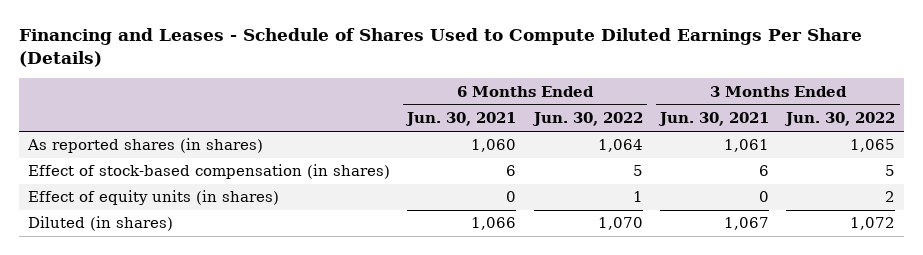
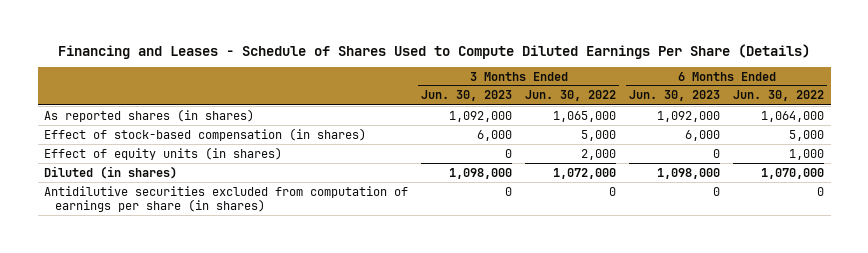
[405,112,517,127] Jun. 30, 2021 -> none
[658,112,770,127] Jun. 30, 2021 -> none
none -> [421,90,513,102] Jun. 30, 2023
none -> [629,90,721,102] Jun. 30, 2023
[597,139,643,153] 1,064 -> [761,110,825,122] 1,064,000
[850,139,896,153] 1,065 -> [553,110,617,122] 1,065,000
[632,165,643,177] 5 -> [789,129,825,141] 5,000
[885,165,896,177] 5 -> [581,129,617,141] 5,000
[632,191,643,203] 1 -> [789,148,825,160] 1,000
[885,191,896,203] 2 -> [581,148,617,160] 2,000
[597,217,643,231] 1,070 -> [761,167,825,179] 1,070,000
[850,217,896,231] 1,072 -> [553,167,617,179] 1,072,000
none -> [44,185,409,212] Antidilutive securities excluded from computation of earnings per share (in shares)

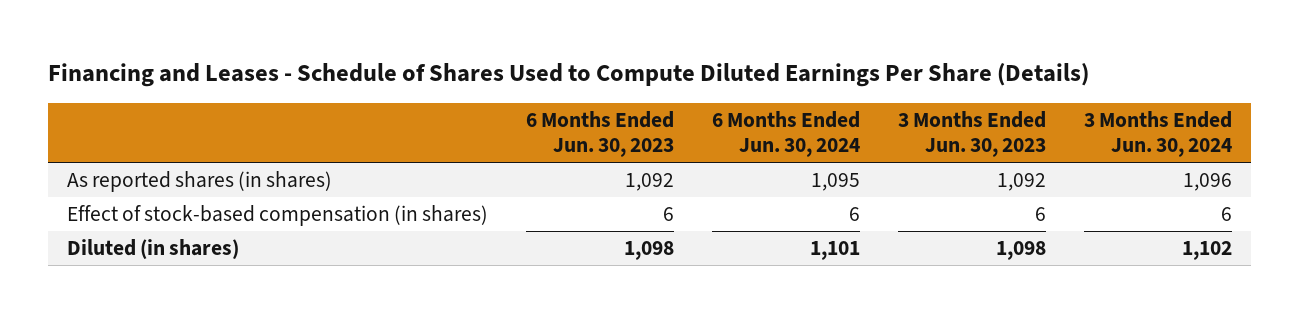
[525,90,617,102] Jun. 30, 2022 -> none
[733,90,825,102] Jun. 30, 2022 -> none
none -> [712,110,861,158] 6 Months Ended Jun. 30, 2024
none -> [1084,110,1233,158] 3 Months Ended Jun. 30, 2024
[44,146,283,160] Effect of equity units (in shares) -> none
[44,185,409,212] Antidilutive securities excluded from computation of earnings per share (in shares) -> none
[449,110,513,122] 1,092,000 -> [997,173,1047,192] 1,092
[657,110,721,122] 1,092,000 -> [625,173,675,192] 1,092
[477,129,513,141] 6,000 -> [1035,207,1047,222] 6
[685,129,721,141] 6,000 -> [663,207,675,222] 6
[449,167,513,179] 1,098,000 -> [996,241,1047,261] 1,098
[657,167,721,179] 1,098,000 -> [624,241,675,261] 1,098

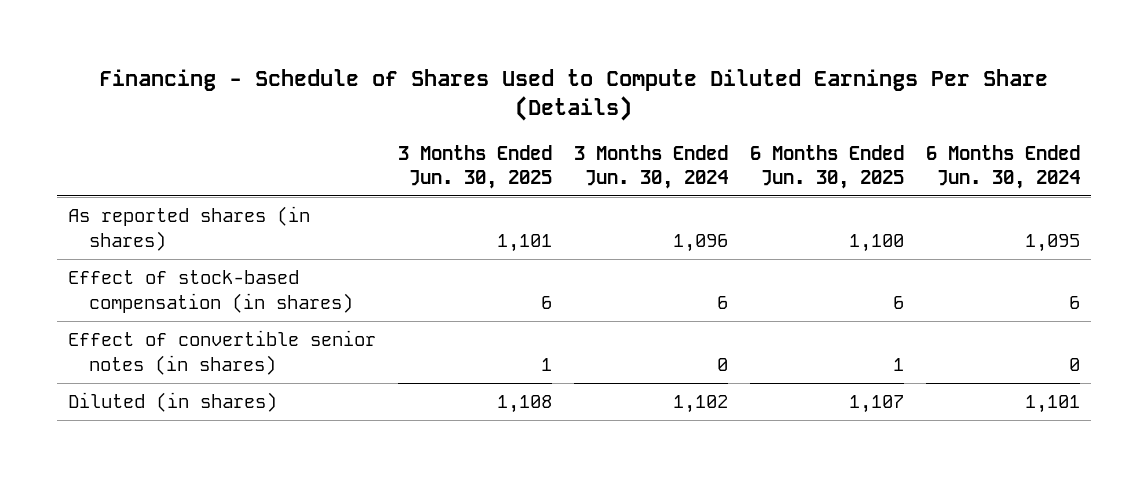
[47,63,1089,88] Financing and Leases - Schedule of Shares Used to Compute Diluted Earnings Per Share (Details) -> [98,68,1048,122] Financing - Schedule of Shares Used to Compute Diluted Earnings Per Share (Details)
[526,110,675,158] 6 Months Ended Jun. 30, 2023 -> none
[898,110,1047,158] 3 Months Ended Jun. 30, 2023 -> none
none -> [397,144,552,190] 3 Months Ended Jun. 30, 2025
none -> [749,144,904,190] 6 Months Ended Jun. 30, 2025
none -> [67,330,376,375] Effect of convertible senior notes (in shares)

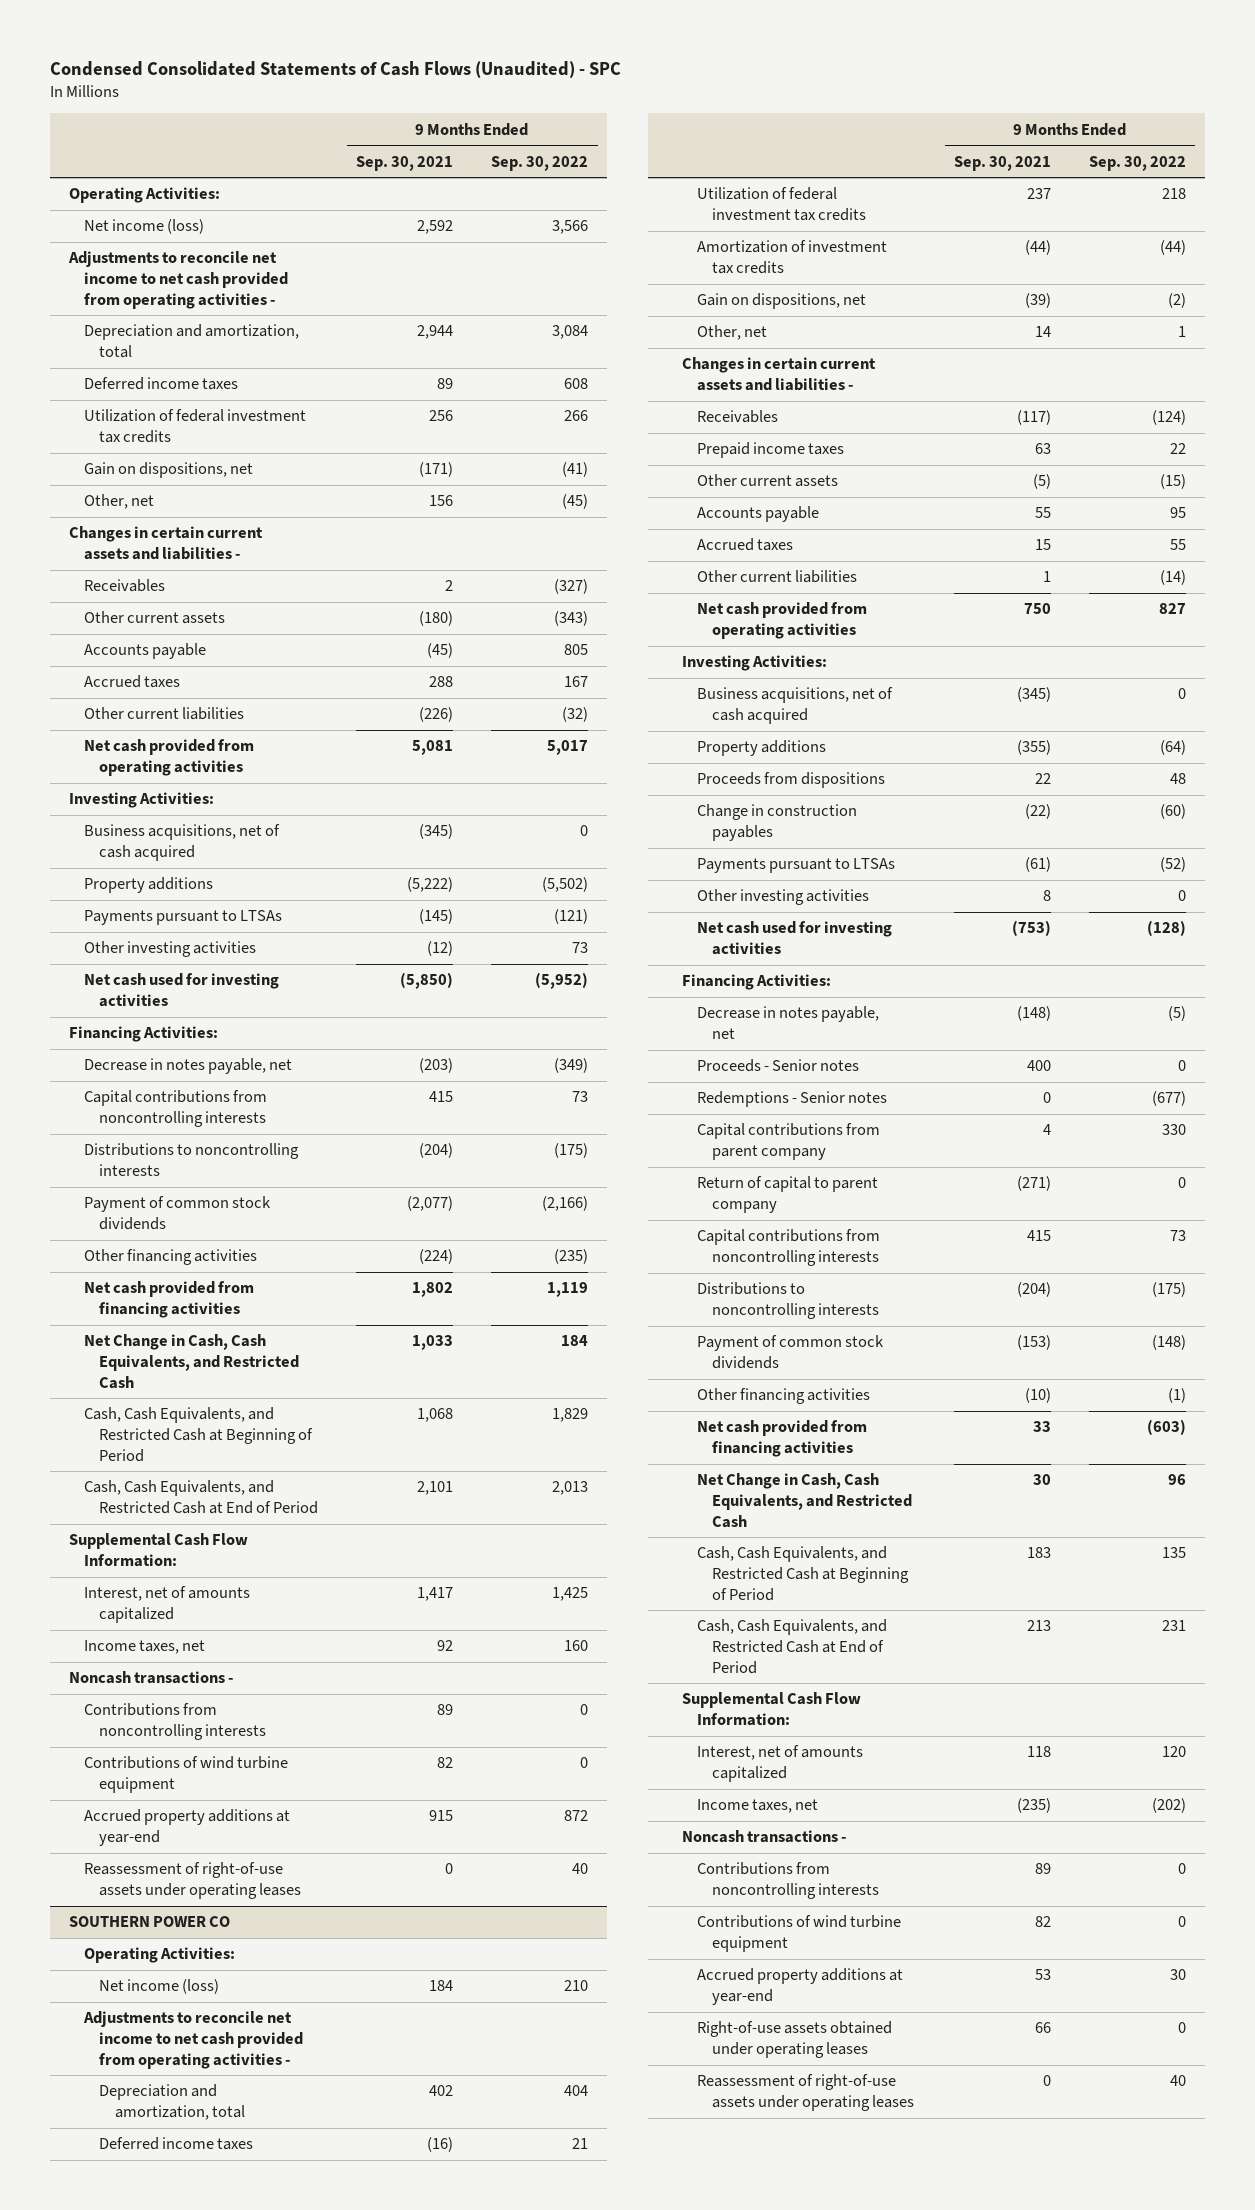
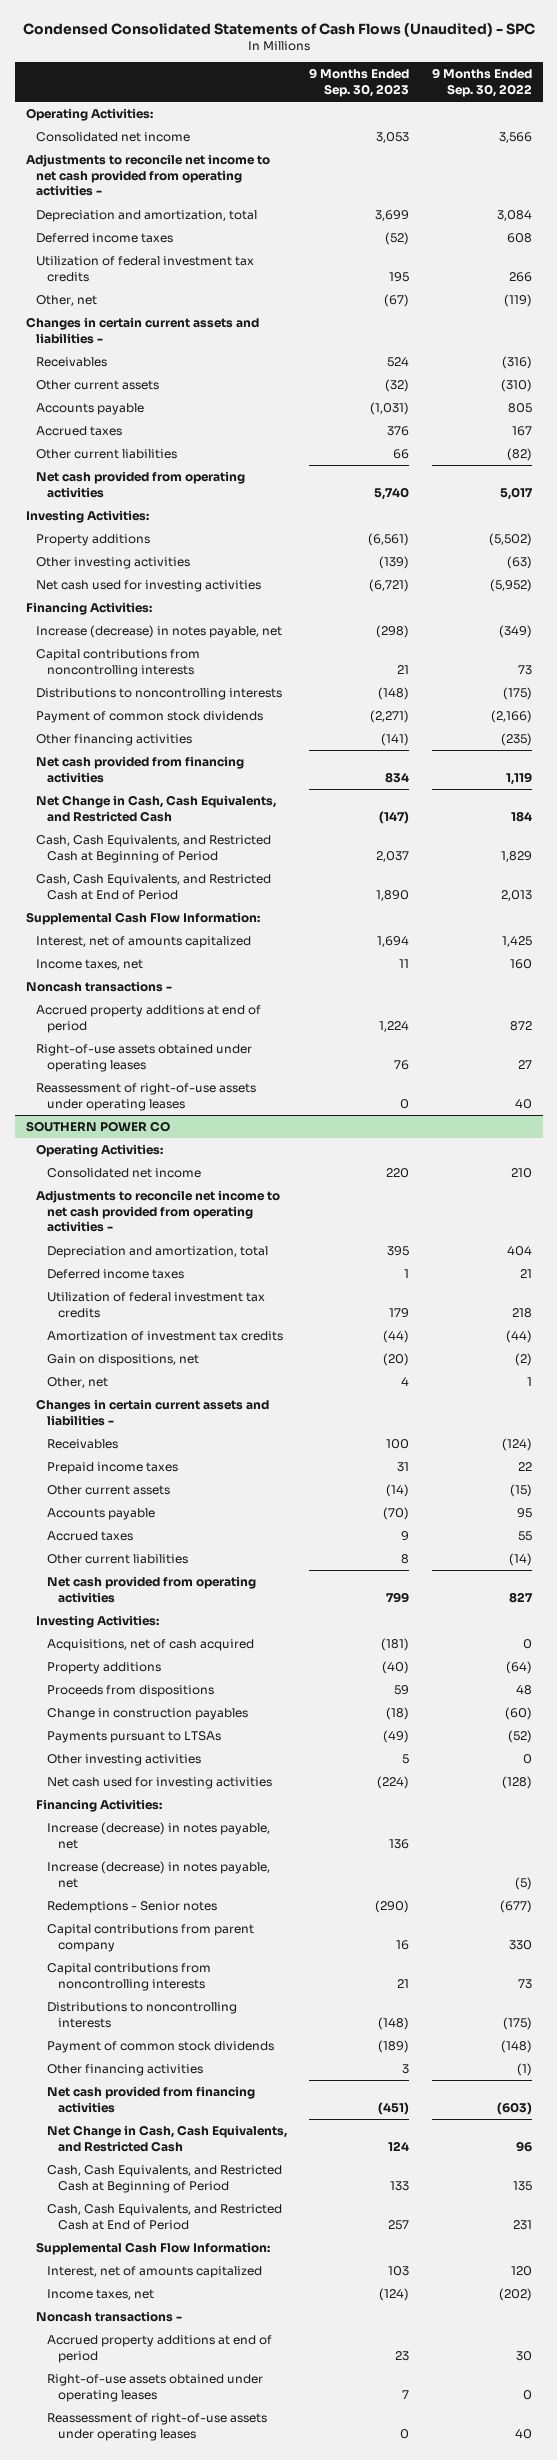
[356,155,454,171] Sep. 30, 2021 -> none
none -> [309,68,410,97] 9 Months Ended Sep. 30, 2023
[84,219,205,235] Net income (loss) -> [36,132,191,143] Consolidated net income
[84,462,254,479] Gain on dispositions, net -> none
[562,494,589,510] (45) -> [503,294,532,308] (119)
[554,579,589,595] (327) -> [501,356,532,370] (316)
[554,611,589,627] (343) -> [500,379,532,393] (310)
[562,707,589,723] (32) -> [506,448,532,462] (82)
[84,824,281,862] Business acquisitions, net of cash acquired -> none
[84,910,283,926] Payments pursuant to LTSAs -> none
[572,942,589,954] 73 -> [506,556,532,570] (63)
[84,1058,293,1075] Decrease in notes payable, net -> [36,625,283,639] Increase (decrease) in notes payable, net
[84,1703,267,1741] Contributions from noncontrolling interests -> none
[84,1756,289,1794] Contributions of wind turbine equipment -> none
[84,1809,291,1847] Accrued property additions at year-end -> [36,1005,262,1033] Accrued property additions at end of period
none -> [36,1044,253,1072] Right-of-use assets obtained under operating leases
[99,1979,220,1995] Net income (loss) -> [47,1168,202,1179] Consolidated net income
[697,687,894,725] Business acquisitions, net of cash acquired -> [47,1639,255,1652] Acquisitions, net of cash acquired
[697,1059,860,1073] Proceeds - Senior notes -> none
none -> [47,1822,271,1849] Increase (decrease) in notes payable, net
[697,1006,880,1040] Decrease in notes payable, net -> [47,1861,271,1888] Increase (decrease) in notes payable, net
[697,1176,879,1214] Return of capital to parent company -> none
[697,1862,880,1900] Contributions from noncontrolling interests -> none
[697,1915,902,1953] Contributions of wind turbine equipment -> none
[697,1968,904,2006] Accrued property additions at year-end -> [47,2335,273,2363] Accrued property additions at end of period

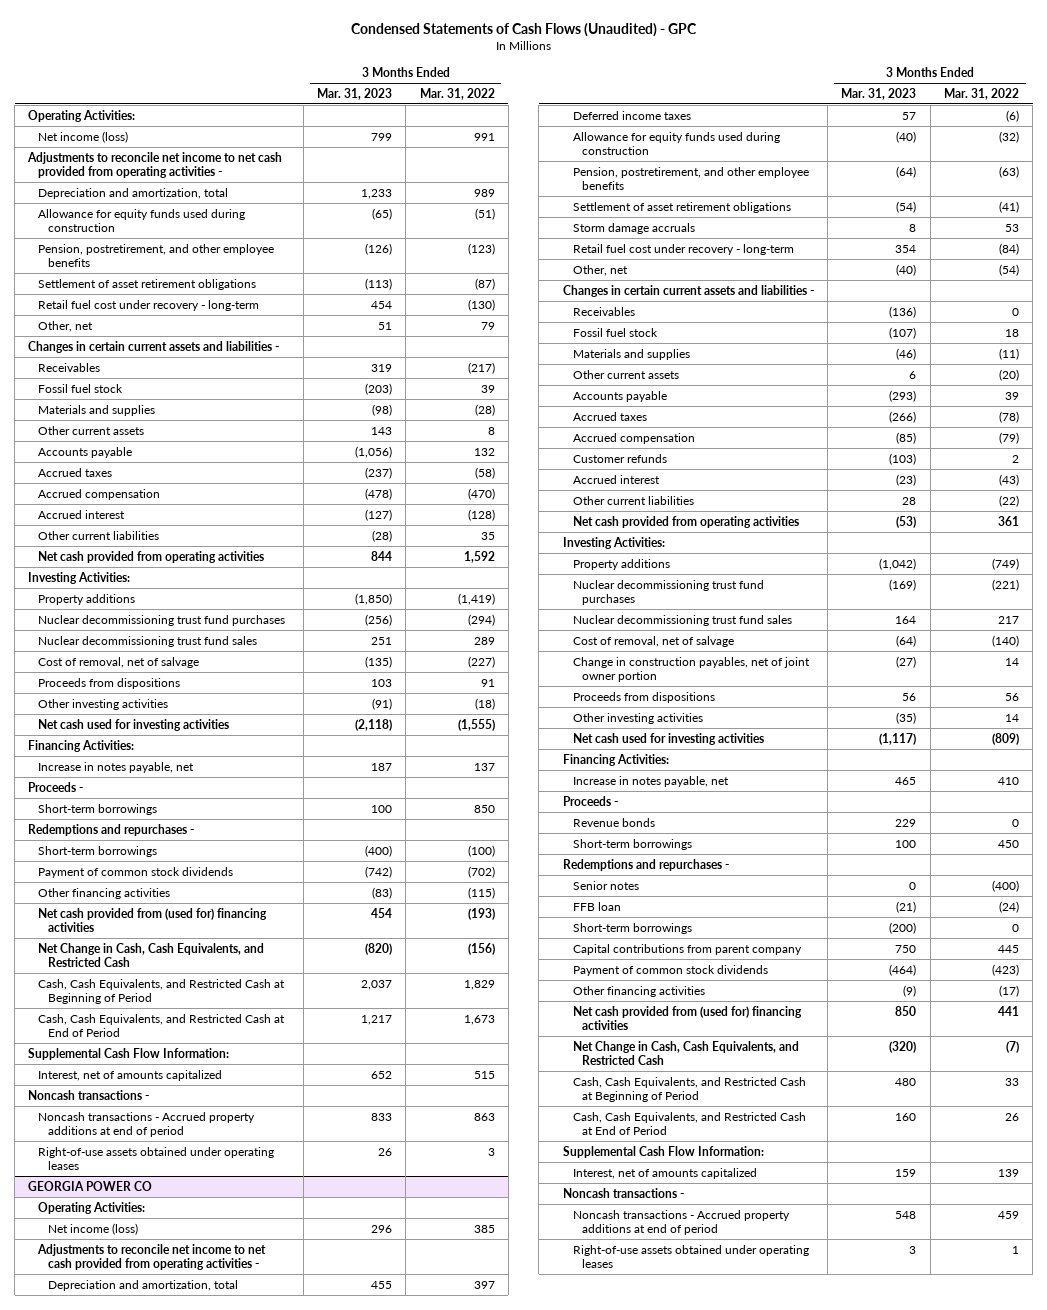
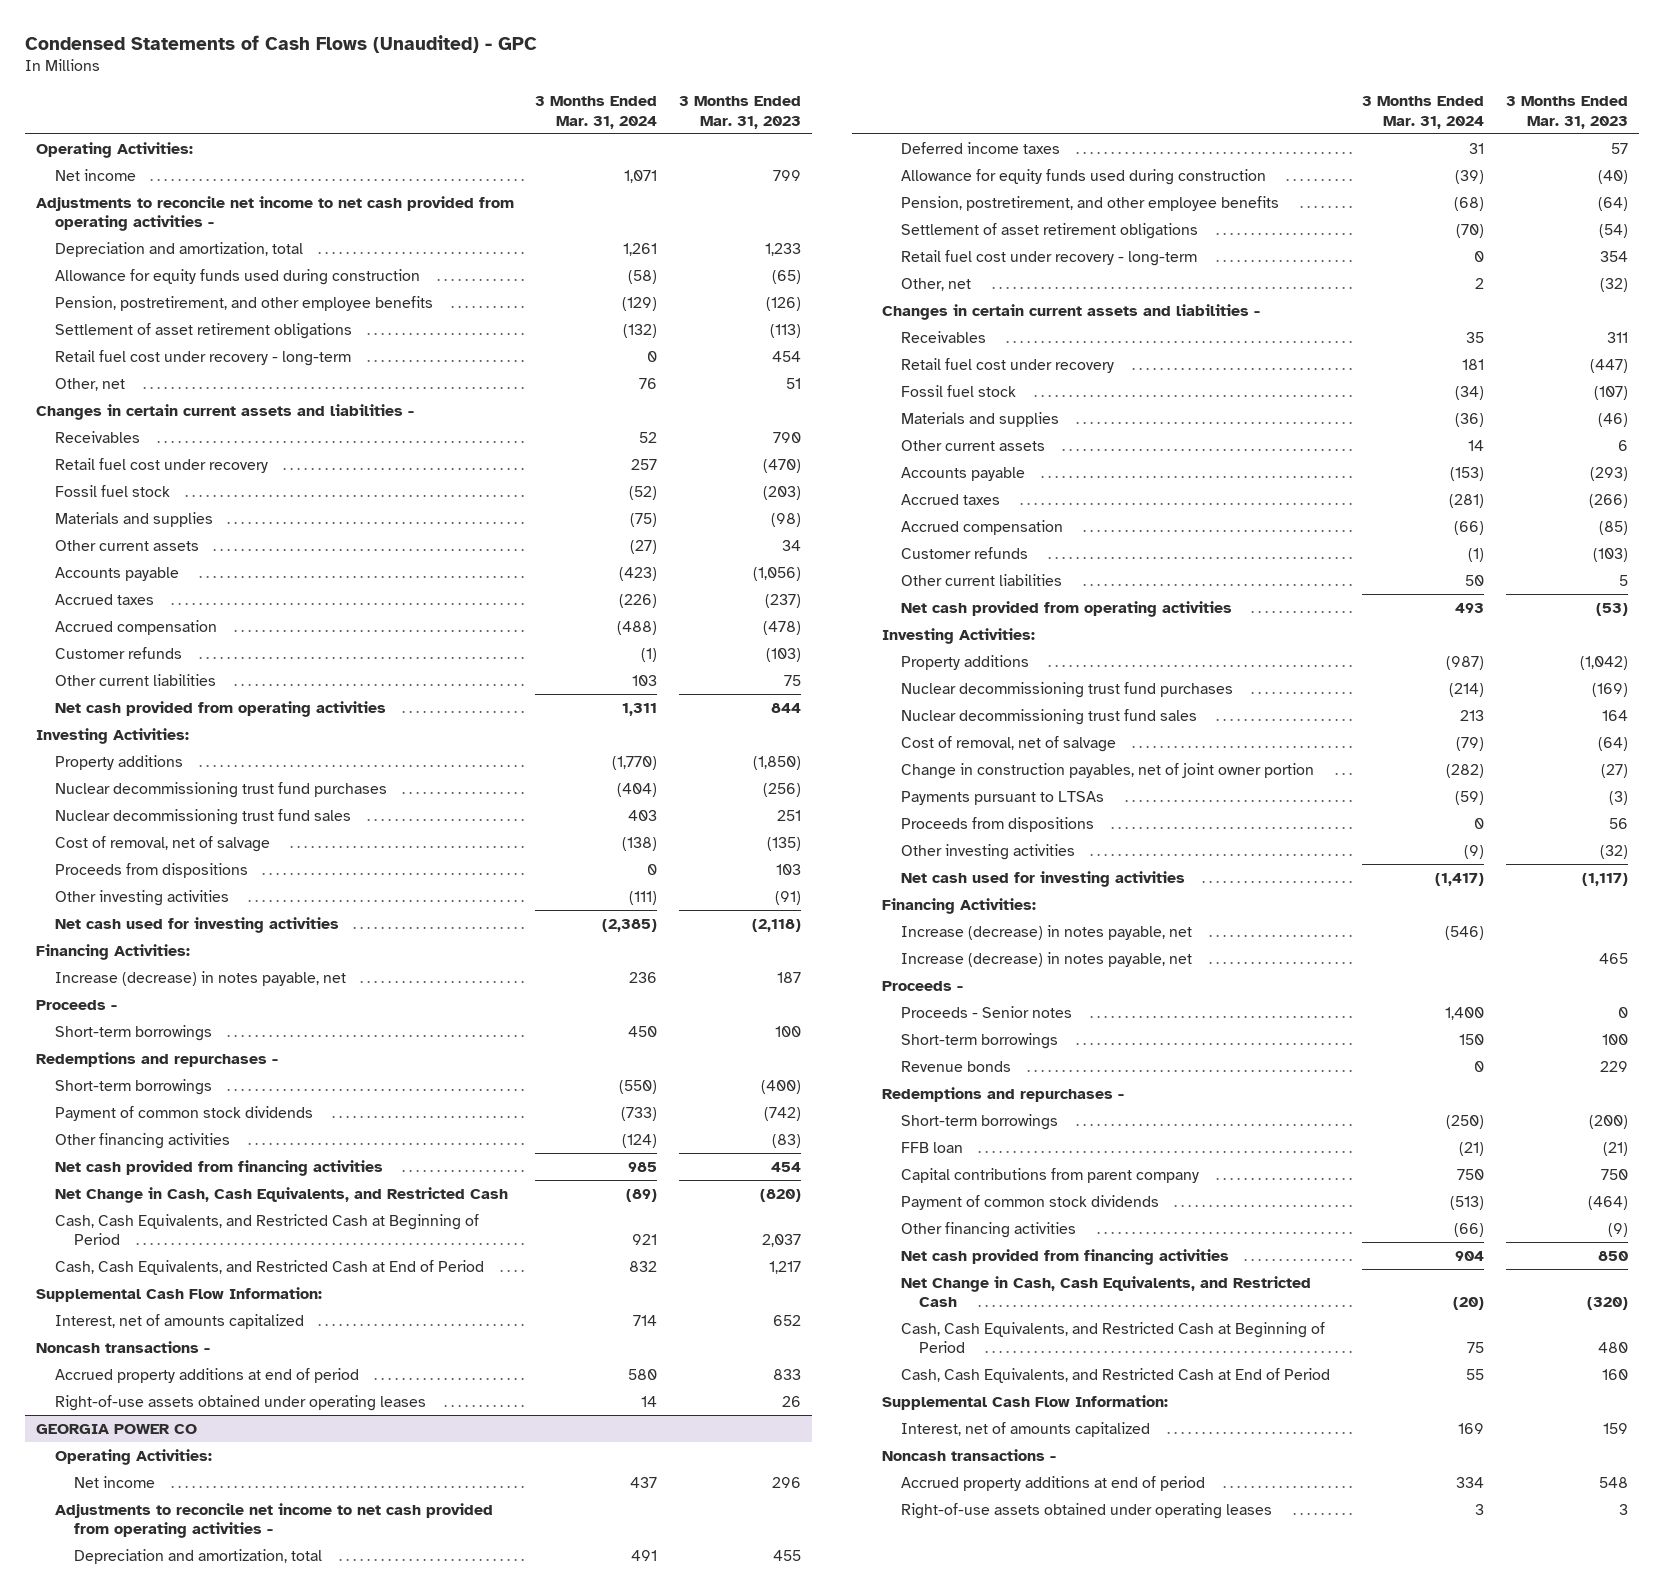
[419,87,495,100] Mar. 31, 2022 -> none
none -> [535,96,658,129] 3 Months Ended Mar. 31, 2024
[38,130,129,143] Net income (loss) -> [54,168,136,181] Net income
[370,363,392,372] 319 -> [772,431,801,443] 790
none -> [54,457,268,473] Retail fuel cost under recovery
[370,426,392,435] 143 -> [781,539,801,551] 34
[38,509,126,519] Accrued interest -> none
none -> [54,646,182,659] Customer refunds
[371,529,392,542] (28) -> [783,674,801,686] 75
[38,761,195,773] Increase in notes payable, net -> [54,970,346,986] Increase (decrease) in notes payable, net
[38,907,268,932] Net cash provided from (used for) financing activities -> [54,1159,383,1176] Net cash provided from financing activities
[38,1111,256,1137] Noncash transactions - Accrued property additions at end of period -> [54,1367,359,1383] Accrued property additions at end of period
[48,1222,139,1235] Net income (loss) -> [73,1475,155,1488] Net income
[572,222,695,234] Storm damage accruals -> none
[896,263,917,276] (40) -> [1599,277,1628,292] (32)
[889,305,917,318] (136) -> [1606,331,1628,343] 311
none -> [900,357,1114,373] Retail fuel cost under recovery
[572,474,660,484] Accrued interest -> none
[902,496,917,505] 28 -> [1618,574,1628,586] 5
none -> [900,790,1104,805] Payments pursuant to LTSAs
[896,711,917,724] (35) -> [1599,844,1628,859] (32)
none -> [900,924,1192,940] Increase (decrease) in notes payable, net
[572,775,729,787] Increase in notes payable, net -> [900,951,1192,967] Increase (decrease) in notes payable, net
none -> [900,1005,1072,1018] Proceeds - Senior notes
[572,817,655,827] Revenue bonds -> [900,1060,1011,1072] Revenue bonds
[572,880,639,890] Senior notes -> none
[572,901,621,911] FFB loan -> [900,1141,963,1153] FFB loan
[572,1005,802,1030] Net cash provided from (used for) financing activities -> [900,1248,1229,1265] Net cash provided from financing activities
[572,1209,790,1235] Noncash transactions - Accrued property additions at end of period -> [900,1475,1205,1491] Accrued property additions at end of period

